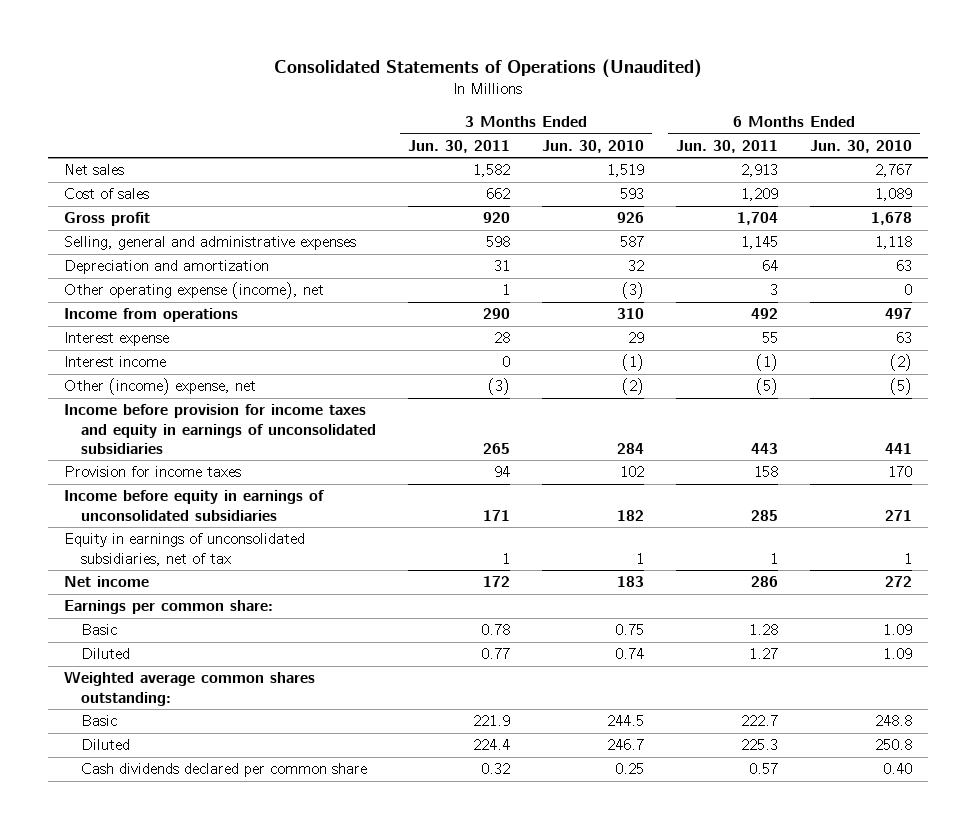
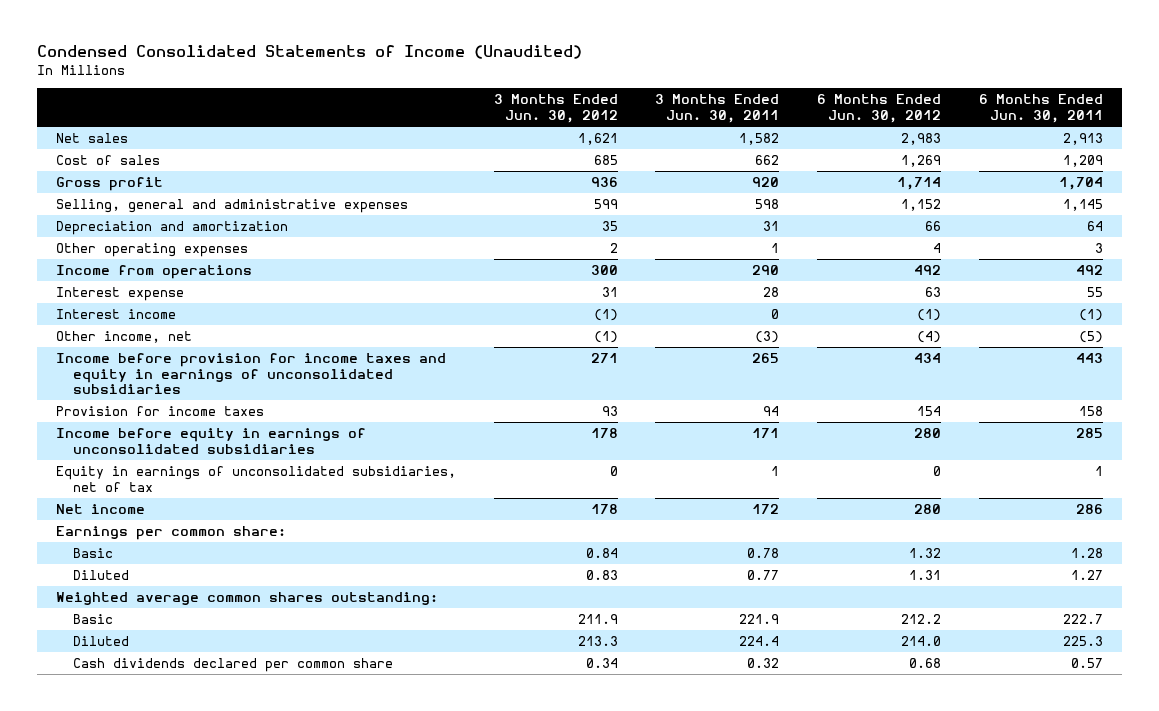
[274,58,703,78] Consolidated Statements of Operations (Unaudited) -> [36,45,582,60] Condensed Consolidated Statements of Income (Unaudited)
[541,139,644,153] Jun. 30, 2010 -> none
[810,139,913,153] Jun. 30, 2010 -> none
none -> [493,94,618,123] 3 Months Ended Jun. 30, 2012
none -> [817,94,942,123] 6 Months Ended Jun. 30, 2012
[64,282,325,300] Other operating expense (income), net -> [55,243,248,258] Other operating expenses
[64,378,257,396] Other (income) expense, net -> [55,331,192,344] Other income, net

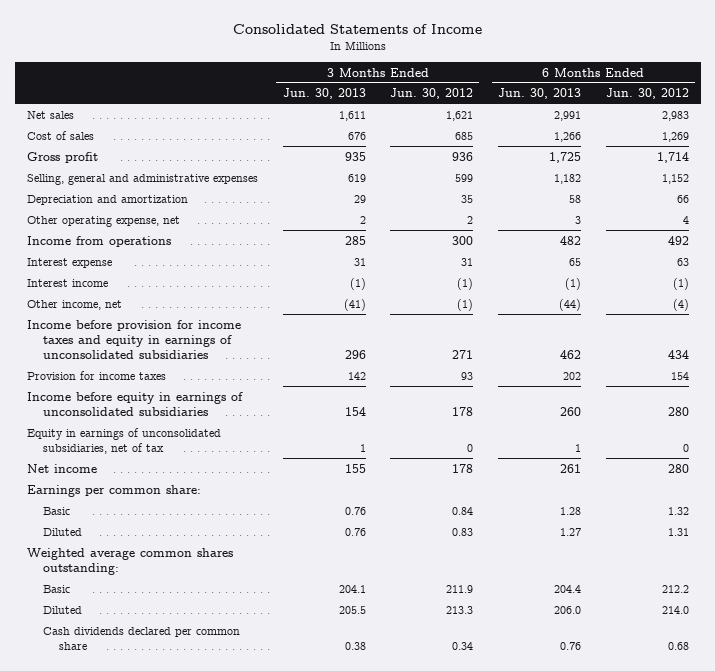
[36,45,582,60] Condensed Consolidated Statements of Income (Unaudited) -> [232,23,482,34] Consolidated Statements of Income
[655,94,780,123] 3 Months Ended Jun. 30, 2011 -> none
[979,94,1104,123] 6 Months Ended Jun. 30, 2011 -> none
none -> [282,88,366,100] Jun. 30, 2013
none -> [497,88,581,100] Jun. 30, 2013
[55,243,248,258] Other operating expenses -> none
none -> [26,215,180,227] Other operating expense, net

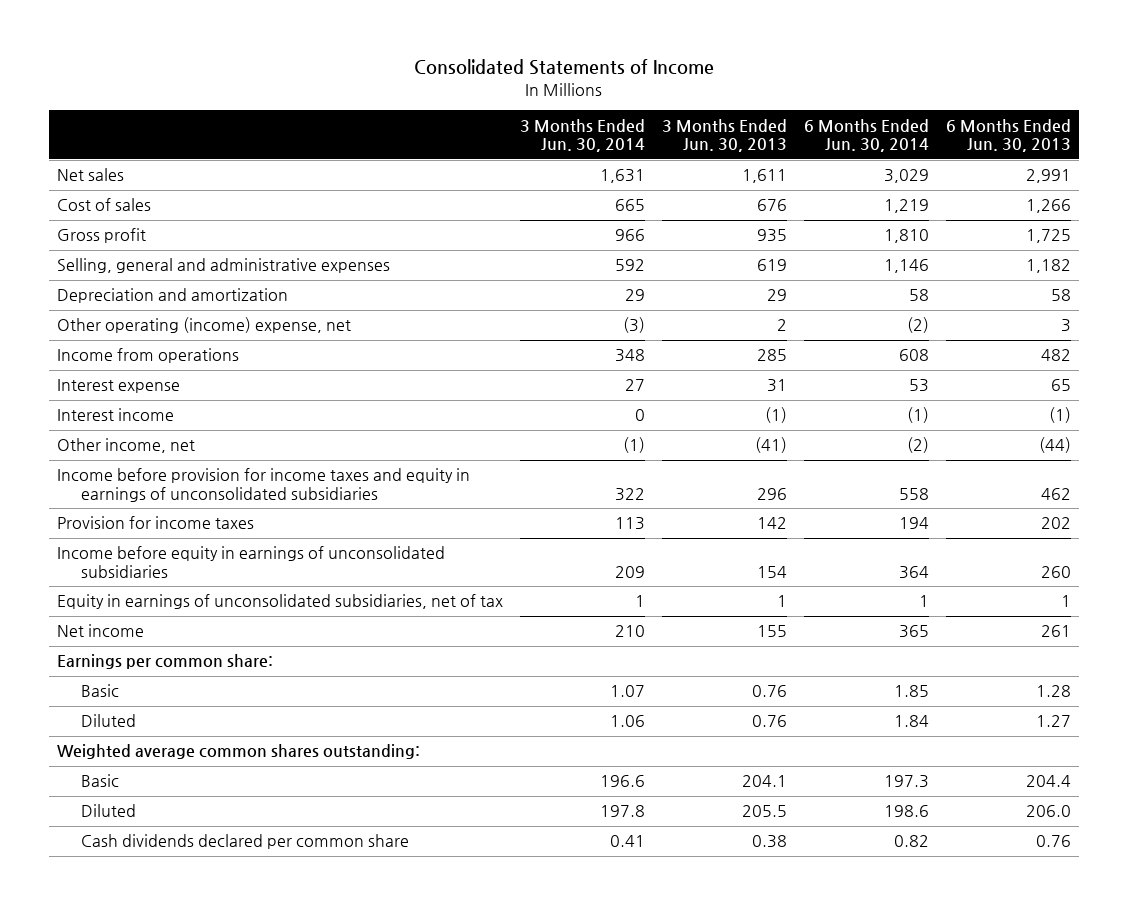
[390,88,474,100] Jun. 30, 2012 -> none
[605,88,689,100] Jun. 30, 2012 -> none
none -> [520,118,646,153] 3 Months Ended Jun. 30, 2014
none -> [803,118,929,153] 6 Months Ended Jun. 30, 2014
[26,215,180,227] Other operating expense, net -> [57,317,352,334] Other operating (income) expense, net

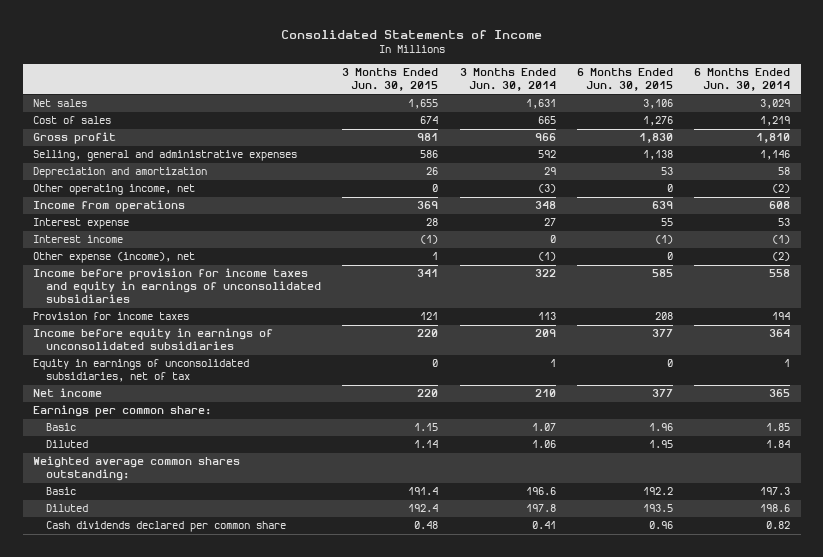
[662,118,788,153] 3 Months Ended Jun. 30, 2013 -> none
[945,118,1071,153] 6 Months Ended Jun. 30, 2013 -> none
none -> [342,68,439,92] 3 Months Ended Jun. 30, 2015
none -> [576,68,673,92] 6 Months Ended Jun. 30, 2015
[57,317,352,334] Other operating (income) expense, net -> [33,184,196,196] Other operating income, net
[57,438,196,454] Other income, net -> [33,252,196,264] Other expense (income), net

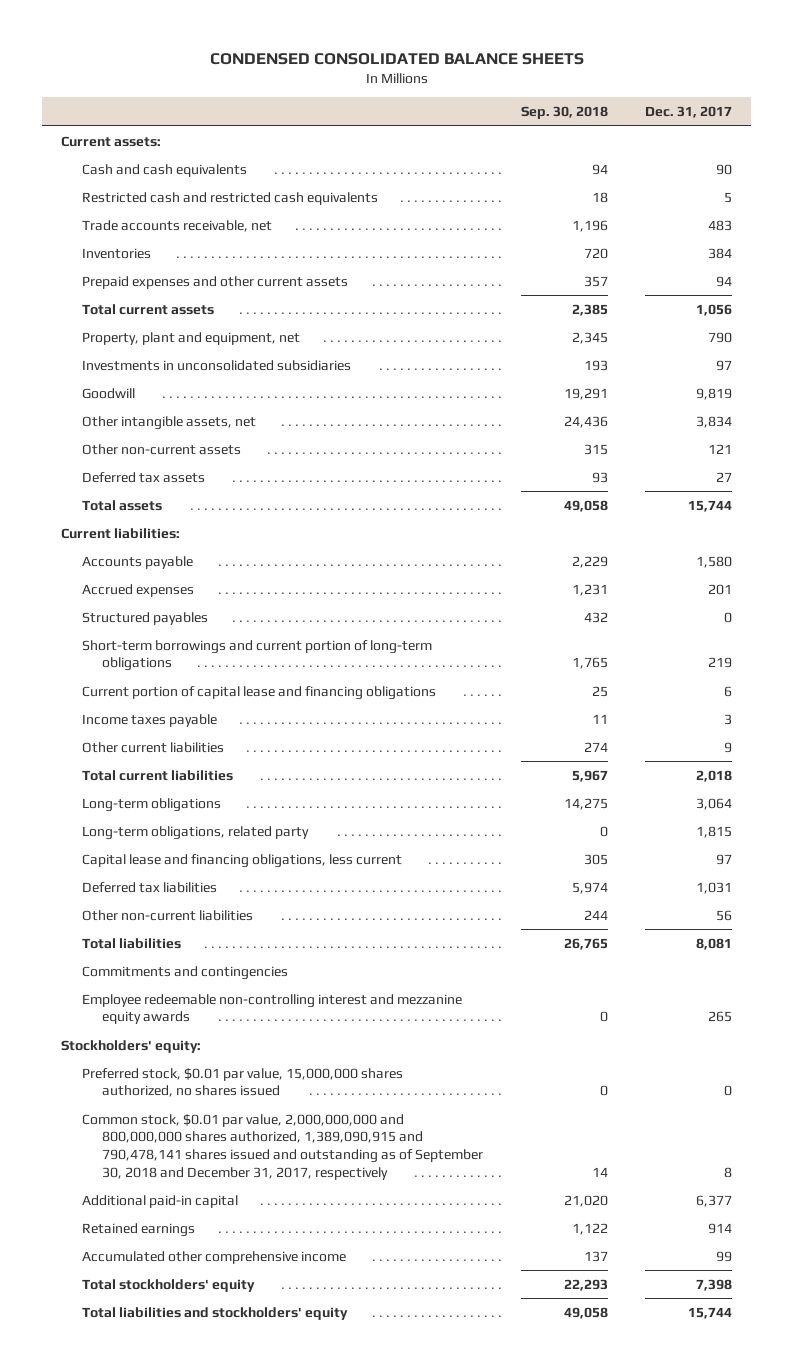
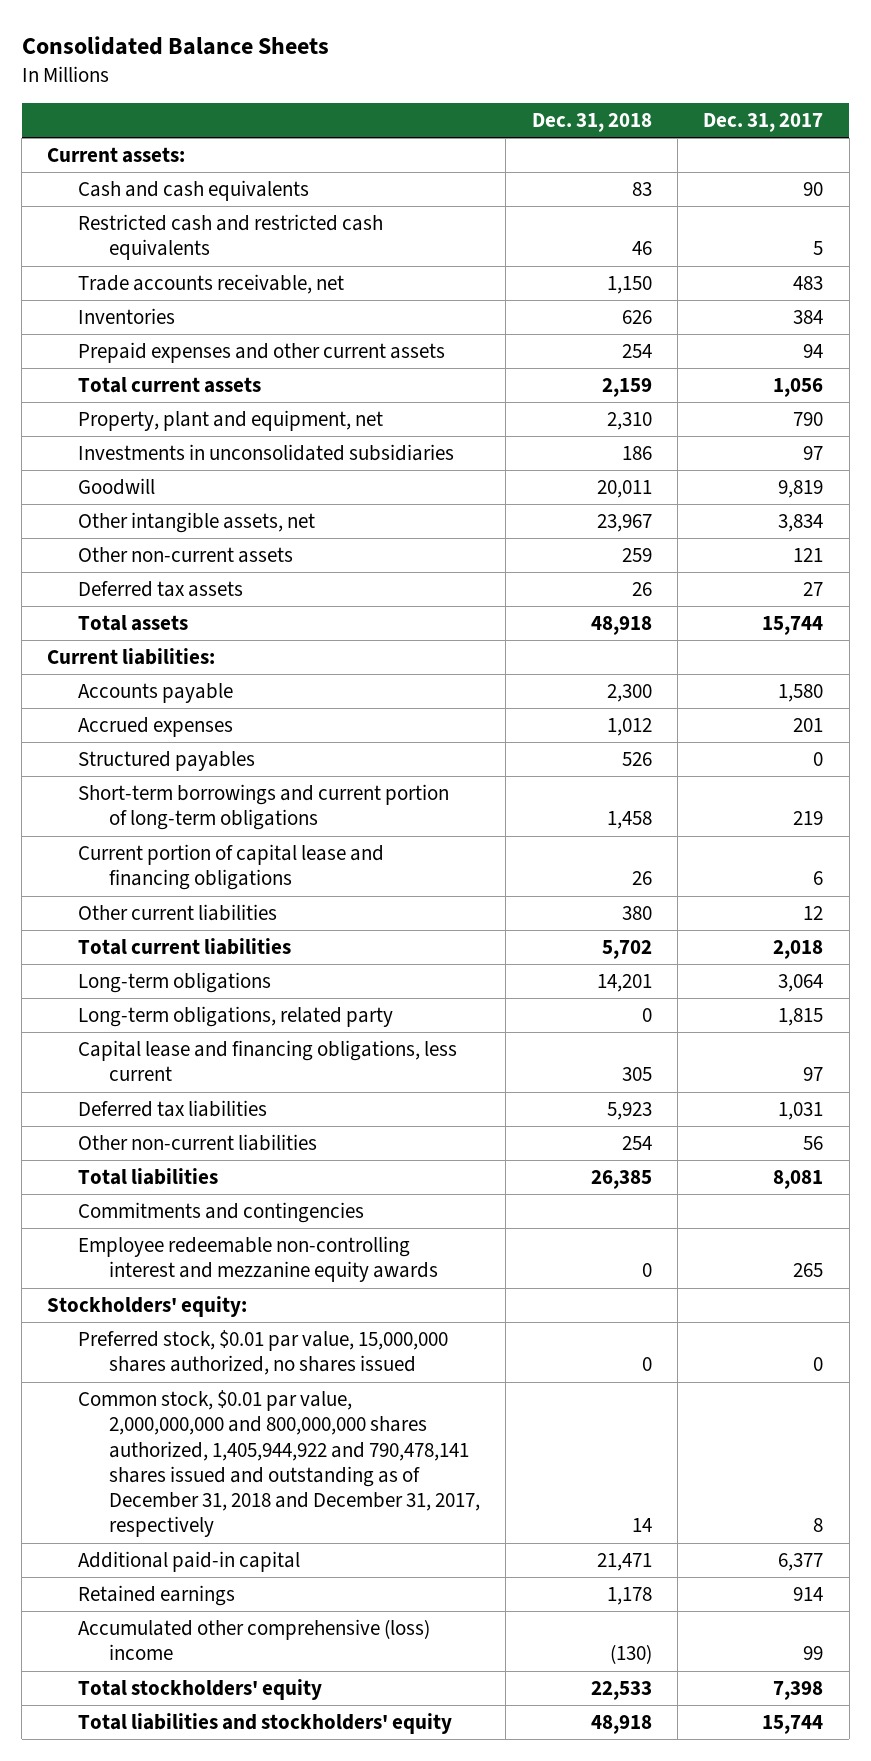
[209,53,584,66] CONDENSED CONSOLIDATED BALANCE SHEETS -> [21,35,329,55] Consolidated Balance Sheets
[520,106,608,120] Sep. 30, 2018 -> none
none -> [531,112,652,132] Dec. 31, 2018
[81,713,217,727] Income taxes payable -> none
[724,741,733,753] 9 -> [803,906,824,921] 12
[81,1113,484,1180] Common stock, $0.01 par value, 2,000,000,000 and 800,000,000 shares authorized, 1,389,090,915 and 790,478,141 shares issued and outstanding as of September 30, 2018 and December 31, 2017, respectively -> [78,1390,480,1538] Common stock, $0.01 par value, 2,000,000,000 and 800,000,000 shares authorized, 1,405,944,922 and 790,478,141 shares issued and outstanding as of December 31, 2018 and December 31, 2017, respectively
[81,1250,346,1264] Accumulated other comprehensive income -> [78,1619,431,1661] Accumulated other comprehensive (loss) income

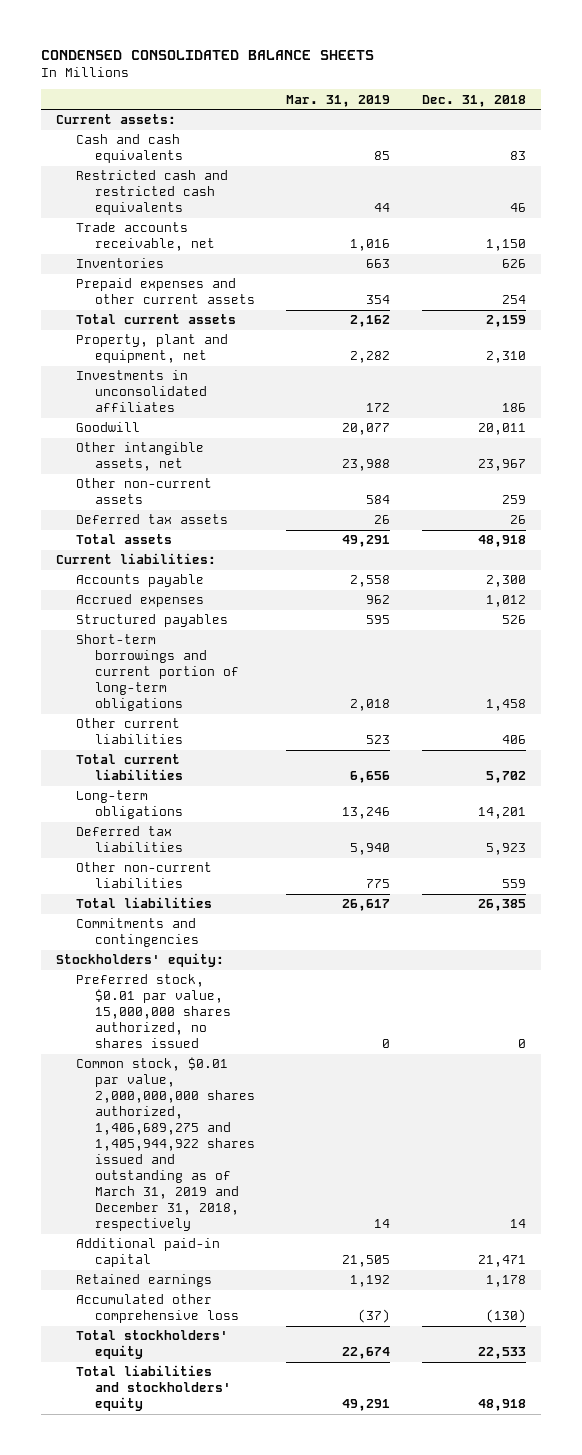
[21,35,329,55] Consolidated Balance Sheets -> [40,49,374,60] CONDENSED CONSOLIDATED BALANCE SHEETS
[703,112,824,132] Dec. 31, 2017 -> none
none -> [286,94,391,107] Mar. 31, 2019
[78,444,455,462] Investments in unconsolidated subsidiaries -> [75,370,208,413] Investments in unconsolidated affiliates
[78,844,385,891] Current portion of capital lease and financing obligations -> none
[621,906,652,921] 380 -> [501,735,526,745] 406
[78,1006,394,1028] Long-term obligations, related party -> none
[78,1040,458,1082] Capital lease and financing obligations, less current -> none
[621,1136,652,1151] 254 -> [501,879,526,889] 559
[78,1236,438,1283] Employee redeemable non-controlling interest and mezzanine equity awards -> none
[78,1390,480,1538] Common stock, $0.01 par value, 2,000,000,000 and 800,000,000 shares authorized, 1,405,944,922 and 790,478,141 shares issued and outstanding as of December 31, 2018 and December 31, 2017, respectively -> [75,1057,256,1232] Common stock, $0.01 par value, 2,000,000,000 shares authorized, 1,406,689,275 and 1,405,944,922 shares issued and outstanding as of March 31, 2019 and December 31, 2018, respectively
[78,1619,431,1661] Accumulated other comprehensive (loss) income -> [75,1294,240,1324] Accumulated other comprehensive loss

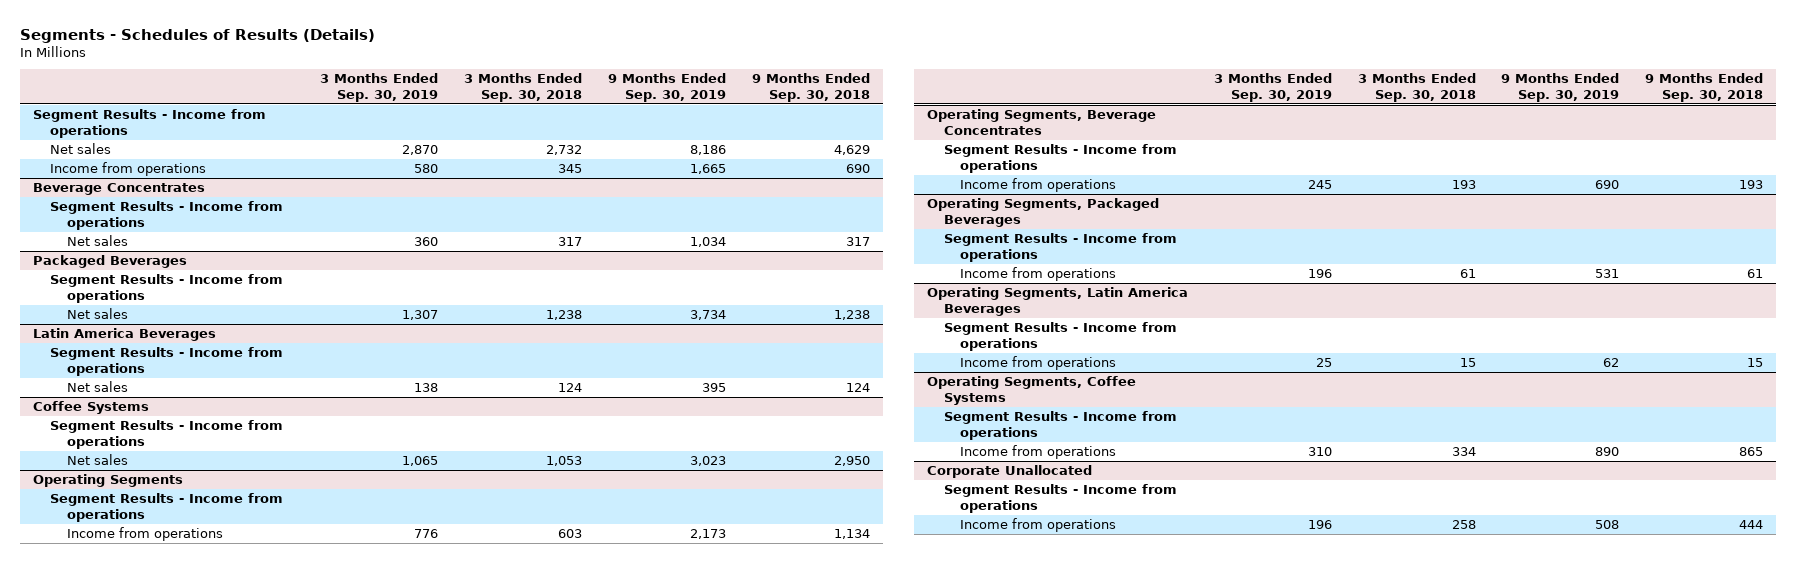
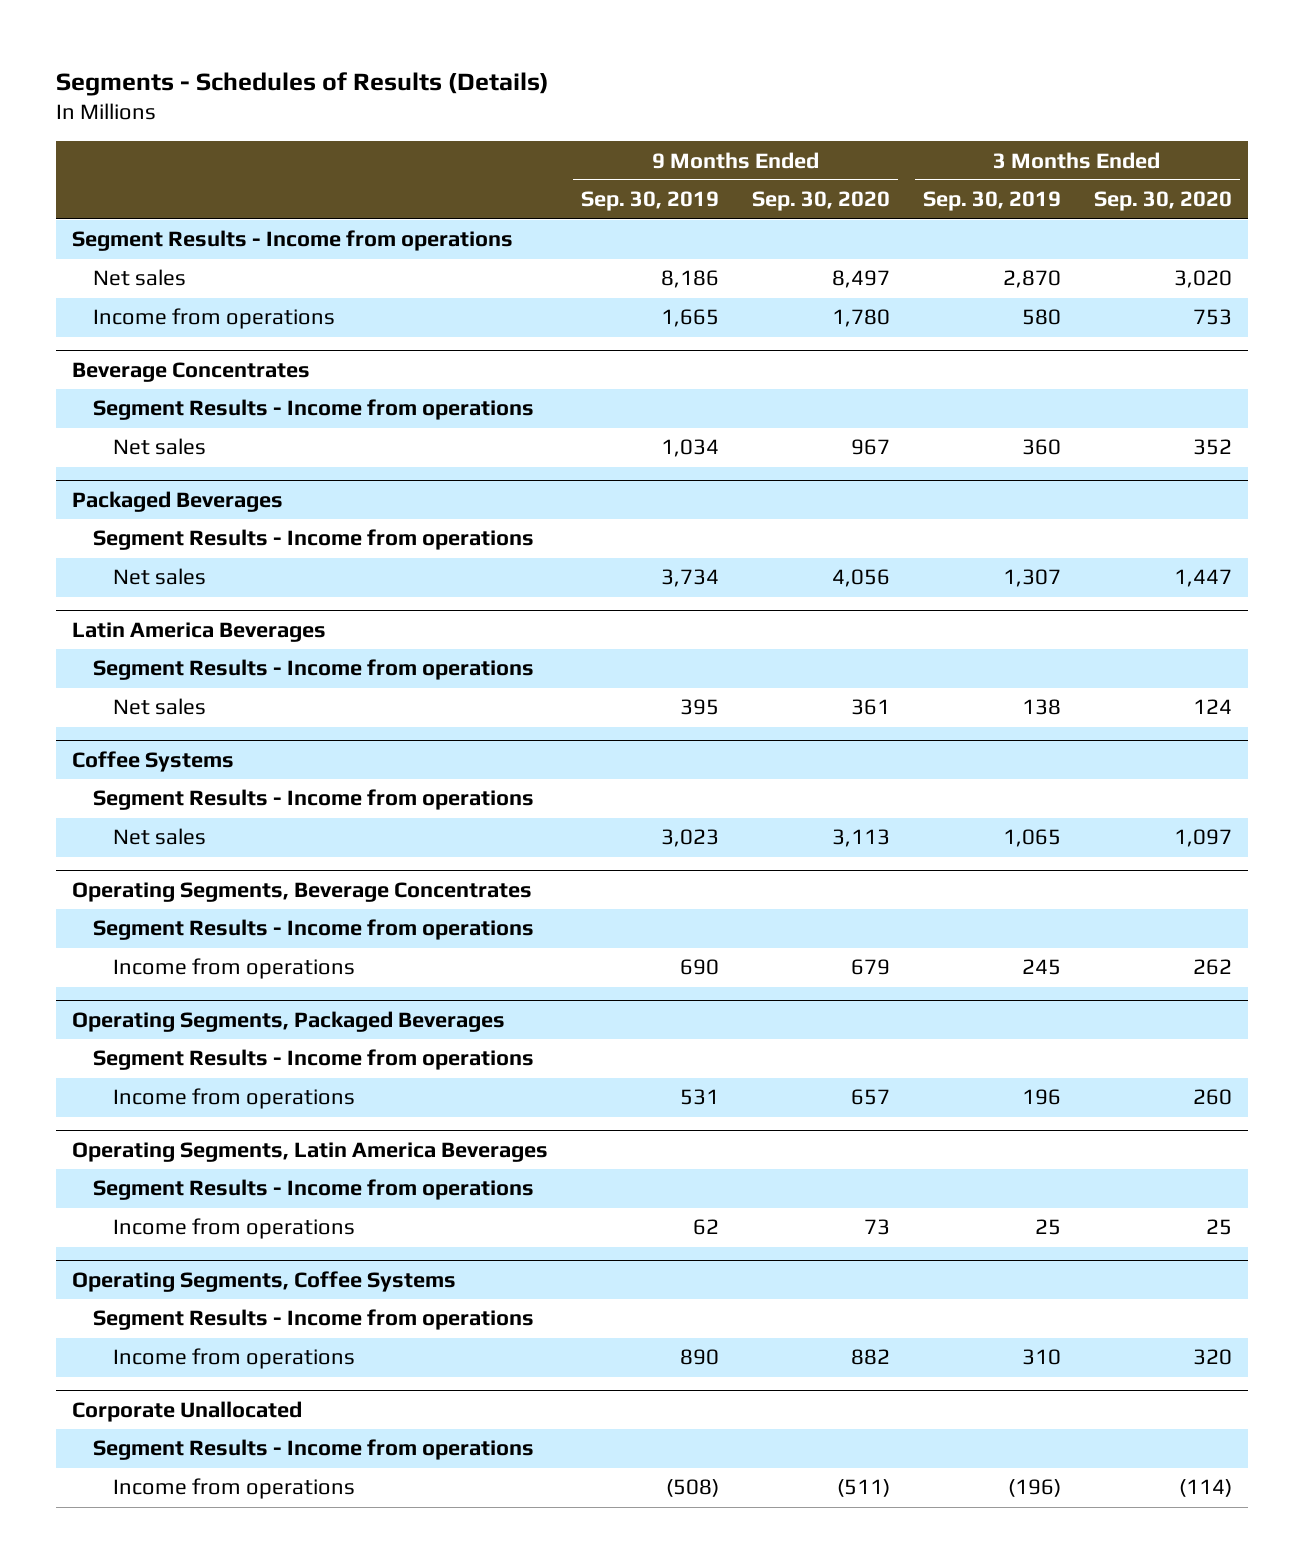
[463,73,582,102] 3 Months Ended Sep. 30, 2018 -> none
[751,73,870,102] 9 Months Ended Sep. 30, 2018 -> none
none -> [751,191,890,212] Sep. 30, 2020
none -> [1093,191,1232,212] Sep. 30, 2020
[33,474,184,488] Operating Segments -> none
[49,493,283,522] Segment Results - Income from operations -> none
[66,527,223,542] Income from operations -> none
[1307,520,1332,530] 196 -> [1007,1479,1061,1498] (196)
[1595,520,1620,530] 508 -> [666,1479,720,1498] (508)

